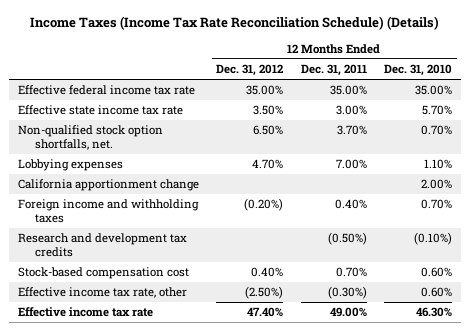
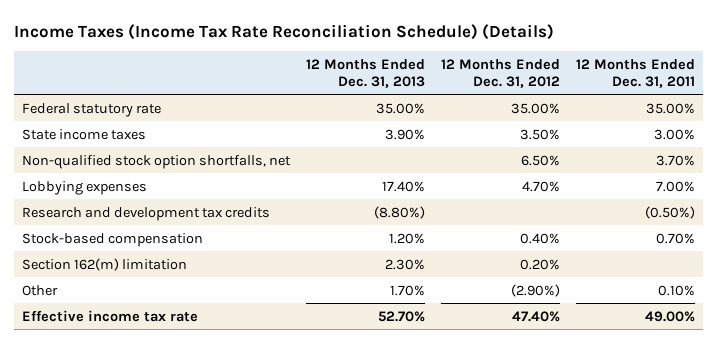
[384,64,453,77] Dec. 31, 2010 -> none
none -> [306,59,426,89] 12 Months Ended Dec. 31, 2013
[18,85,196,96] Effective federal income tax rate -> [22,102,162,117] Federal statutory rate
[18,105,184,116] Effective state income tax rate -> [22,128,147,140] State income taxes
[18,125,164,150] Non-qualified stock option shortfalls, net. -> [22,154,292,169] Non-qualified stock option shortfalls, net
[18,179,200,192] California apportionment change -> none
[18,199,200,223] Foreign income and withholding taxes -> none
[18,267,190,280] Stock-based compensation cost -> [22,232,204,247] Stock-based compensation
none -> [22,257,188,271] Section 162(m) limitation
[18,287,188,299] Effective income tax rate, other -> [22,284,59,296] Other
[245,286,284,300] (2.50%) -> [511,283,561,297] (2.90%)
[327,286,367,300] (0.30%) -> [658,284,696,296] 0.10%

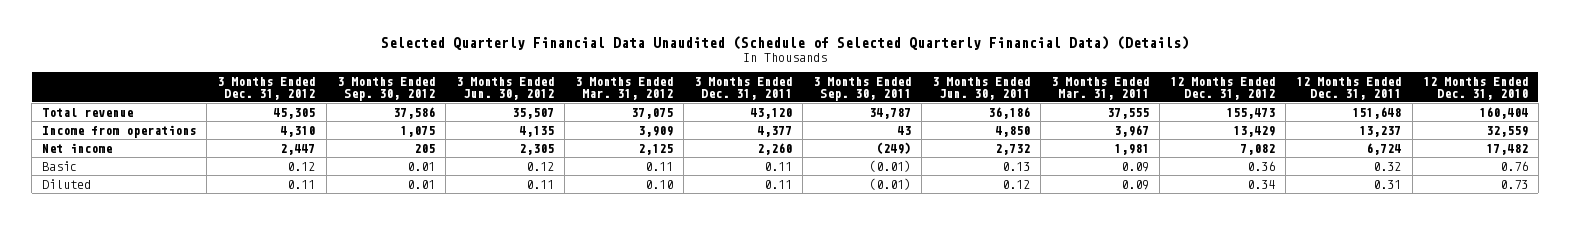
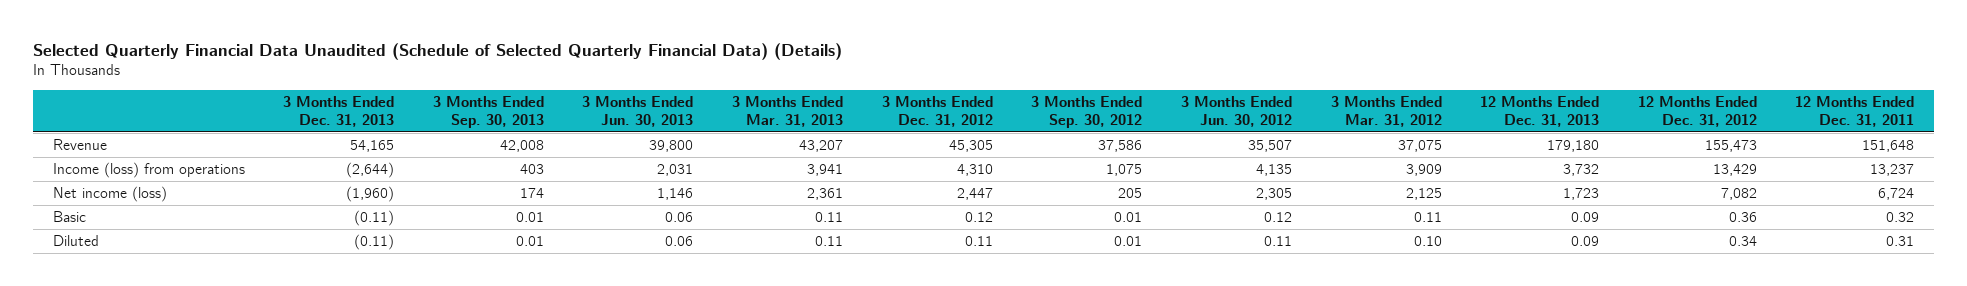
[693,76,792,100] 3 Months Ended Dec. 31, 2011 -> none
[813,76,912,101] 3 Months Ended Sep. 30, 2011 -> none
[932,76,1031,100] 3 Months Ended Jun. 30, 2011 -> none
[1051,76,1150,100] 3 Months Ended Mar. 31, 2011 -> none
[1422,76,1528,100] 12 Months Ended Dec. 31, 2010 -> none
none -> [283,96,395,127] 3 Months Ended Dec. 31, 2013
none -> [432,96,544,128] 3 Months Ended Sep. 30, 2013
none -> [582,96,694,127] 3 Months Ended Jun. 30, 2013
none -> [732,96,844,127] 3 Months Ended Mar. 31, 2013
none -> [1480,96,1600,127] 12 Months Ended Dec. 31, 2013
[42,107,134,117] Total revenue -> [52,139,107,151] Revenue
[42,124,197,138] Income from operations -> [52,162,245,179] Income (loss) from operations
[42,142,113,153] Net income -> [52,186,167,203] Net income (loss)

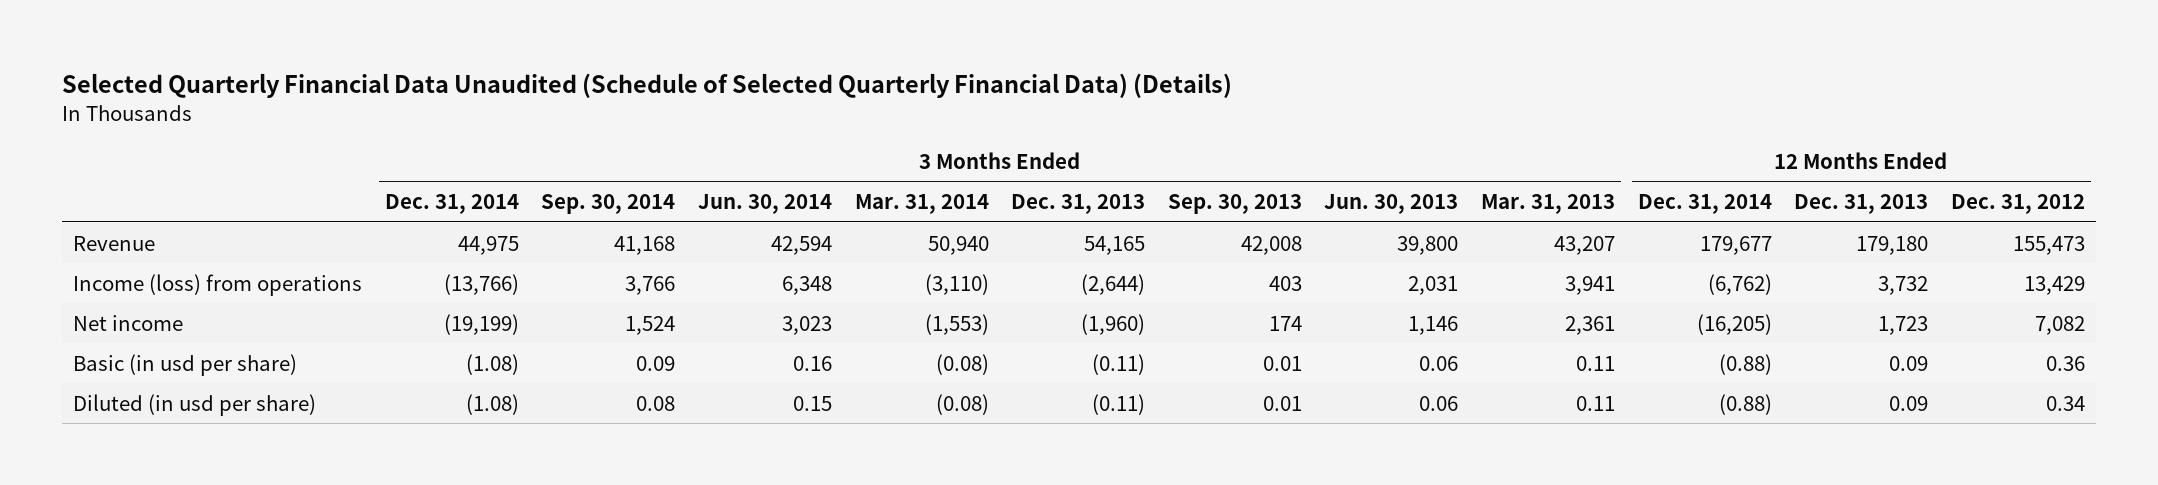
[881,96,993,127] 3 Months Ended Dec. 31, 2012 -> none
[1031,96,1143,128] 3 Months Ended Sep. 30, 2012 -> none
[1180,96,1292,127] 3 Months Ended Jun. 30, 2012 -> none
[1330,96,1442,127] 3 Months Ended Mar. 31, 2012 -> none
[1795,96,1915,127] 12 Months Ended Dec. 31, 2011 -> none
none -> [384,193,519,214] Dec. 31, 2014
none -> [541,193,676,214] Sep. 30, 2014
none -> [697,193,832,214] Jun. 30, 2014
none -> [854,193,989,214] Mar. 31, 2014
none -> [1637,193,1772,214] Dec. 31, 2014
[52,186,167,203] Net income (loss) -> [73,314,184,331] Net income
[52,211,86,223] Basic -> [73,353,298,376] Basic (in usd per share)
[52,235,99,247] Diluted -> [73,393,317,416] Diluted (in usd per share)

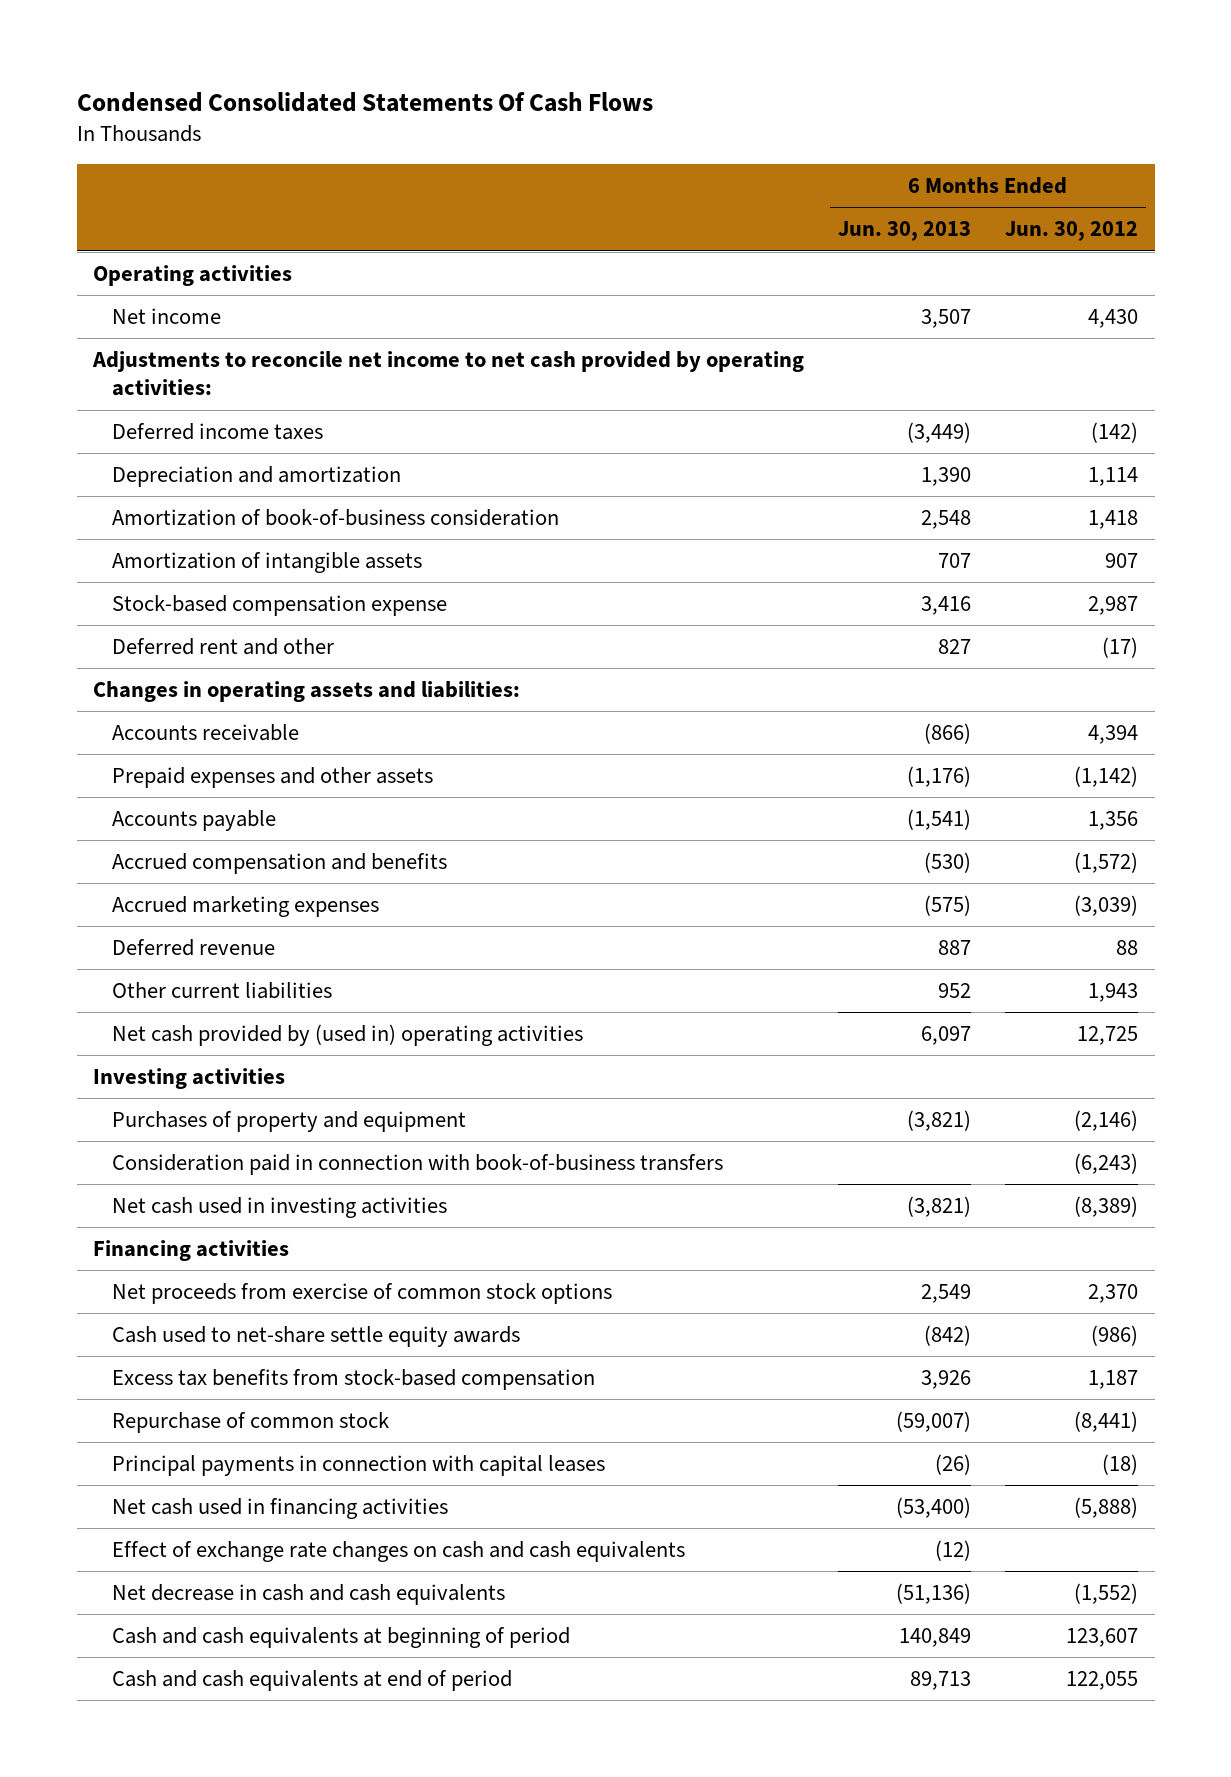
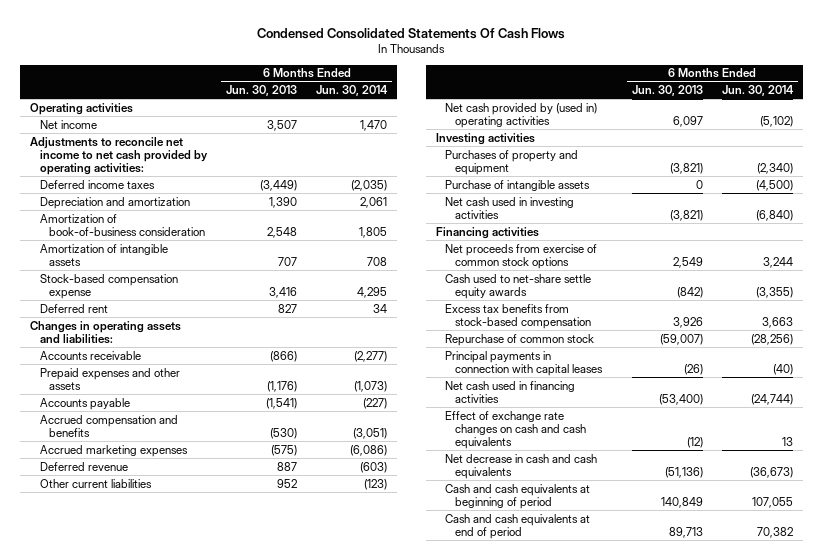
[1004,221,1138,242] Jun. 30, 2012 -> none
none -> [316,85,389,97] Jun. 30, 2014
[112,638,335,656] Deferred rent and other -> [39,303,108,313] Deferred rent
[112,1154,724,1176] Consideration paid in connection with book-of-business transfers -> none
none -> [445,179,591,191] Purchase of intangible assets

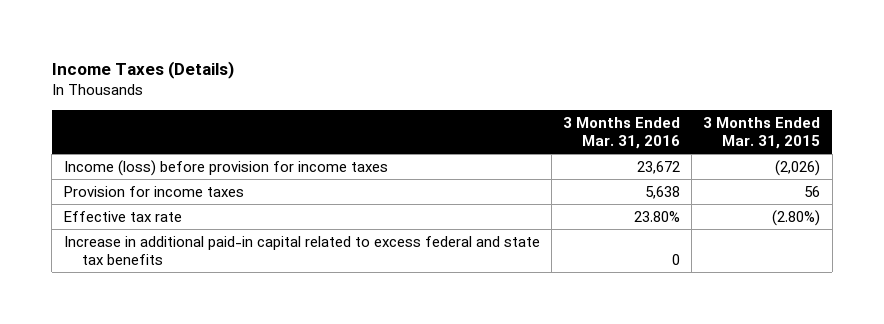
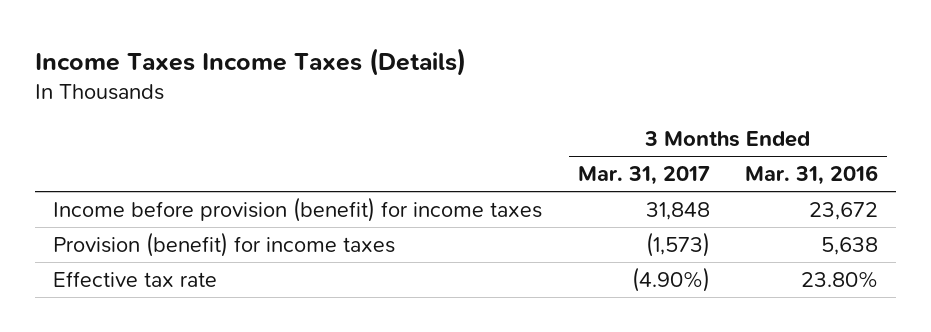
[51,61,234,80] Income Taxes (Details) -> [35,47,467,76] Income Taxes Income Taxes (Details)
[703,117,821,149] 3 Months Ended Mar. 31, 2015 -> none
none -> [577,166,710,186] Mar. 31, 2017
[63,159,388,176] Income (loss) before provision for income taxes -> [53,197,543,223] Income before provision (benefit) for income taxes
[63,185,244,197] Provision for income taxes -> [53,232,396,258] Provision (benefit) for income taxes
[63,235,540,265] Increase in additional paid-in capital related to excess federal and state tax benefits -> none

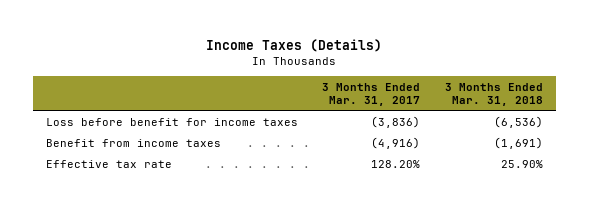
[35,47,467,76] Income Taxes Income Taxes (Details) -> [206,39,383,53] Income Taxes (Details)
[744,165,878,186] Mar. 31, 2016 -> none
none -> [445,82,544,106] 3 Months Ended Mar. 31, 2018
[53,197,543,223] Income before provision (benefit) for income taxes -> [45,117,298,126] Loss before benefit for income taxes
[645,202,710,221] 31,848 -> [371,115,421,128] (3,836)
[53,232,396,258] Provision (benefit) for income taxes -> [45,138,221,147] Benefit from income taxes
[645,232,710,258] (1,573) -> [371,136,421,149] (4,916)
[631,267,710,293] (4.90%) -> [371,159,421,168] 128.20%

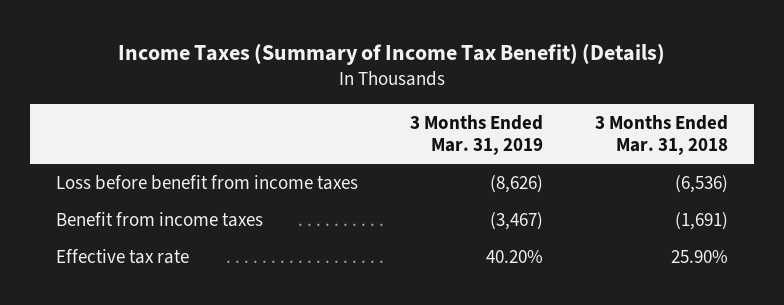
[206,39,383,53] Income Taxes (Details) -> [118,42,666,65] Income Taxes (Summary of Income Tax Benefit) (Details)
[322,82,421,106] 3 Months Ended Mar. 31, 2017 -> none
none -> [410,115,544,155] 3 Months Ended Mar. 31, 2019
[45,117,298,126] Loss before benefit for income taxes -> [56,174,359,190] Loss before benefit from income taxes

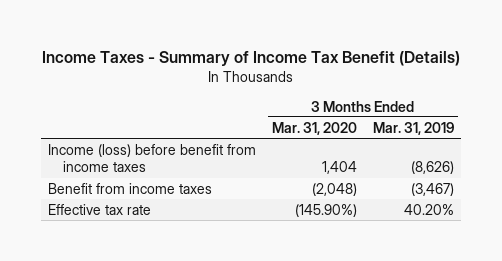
[118,42,666,65] Income Taxes (Summary of Income Tax Benefit) (Details) -> [42,50,461,66] Income Taxes - Summary of Income Tax Benefit (Details)
[595,115,729,155] 3 Months Ended Mar. 31, 2018 -> none
none -> [272,121,358,135] Mar. 31, 2020
[56,174,359,190] Loss before benefit from income taxes -> [48,143,257,173] Income (loss) before benefit from income taxes

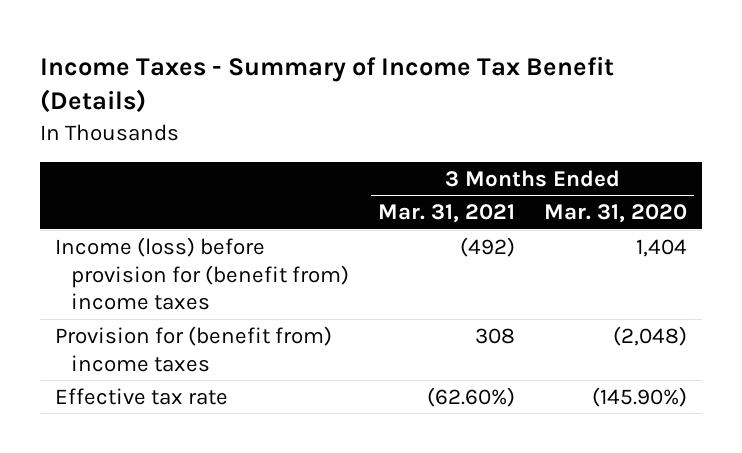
[372,121,454,135] Mar. 31, 2019 -> none
none -> [378,203,516,223] Mar. 31, 2021
[48,143,257,173] Income (loss) before benefit from income taxes -> [54,236,350,311] Income (loss) before provision for (benefit from) income taxes
[48,182,213,194] Benefit from income taxes -> [54,325,332,372] Provision for (benefit from) income taxes

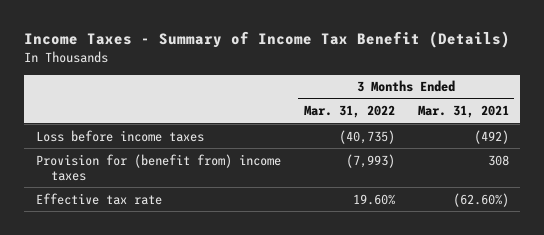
[544,203,688,223] Mar. 31, 2020 -> none
none -> [303,105,395,119] Mar. 31, 2022
[54,236,350,311] Income (loss) before provision for (benefit from) income taxes -> [35,129,204,142] Loss before income taxes

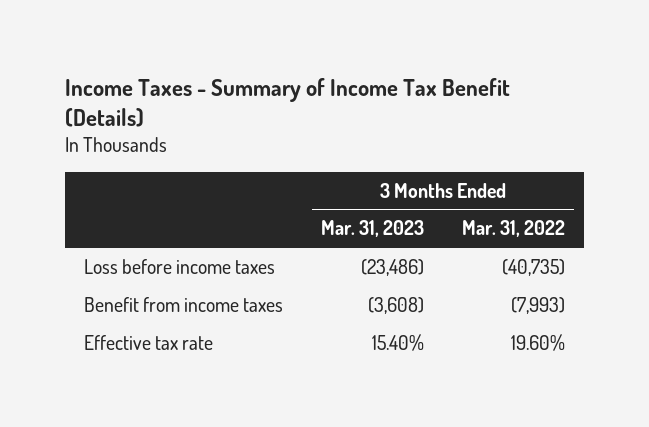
[417,105,509,119] Mar. 31, 2021 -> none
none -> [321,220,425,238] Mar. 31, 2023
[35,153,281,181] Provision for (benefit from) income taxes -> [84,296,284,312] Benefit from income taxes

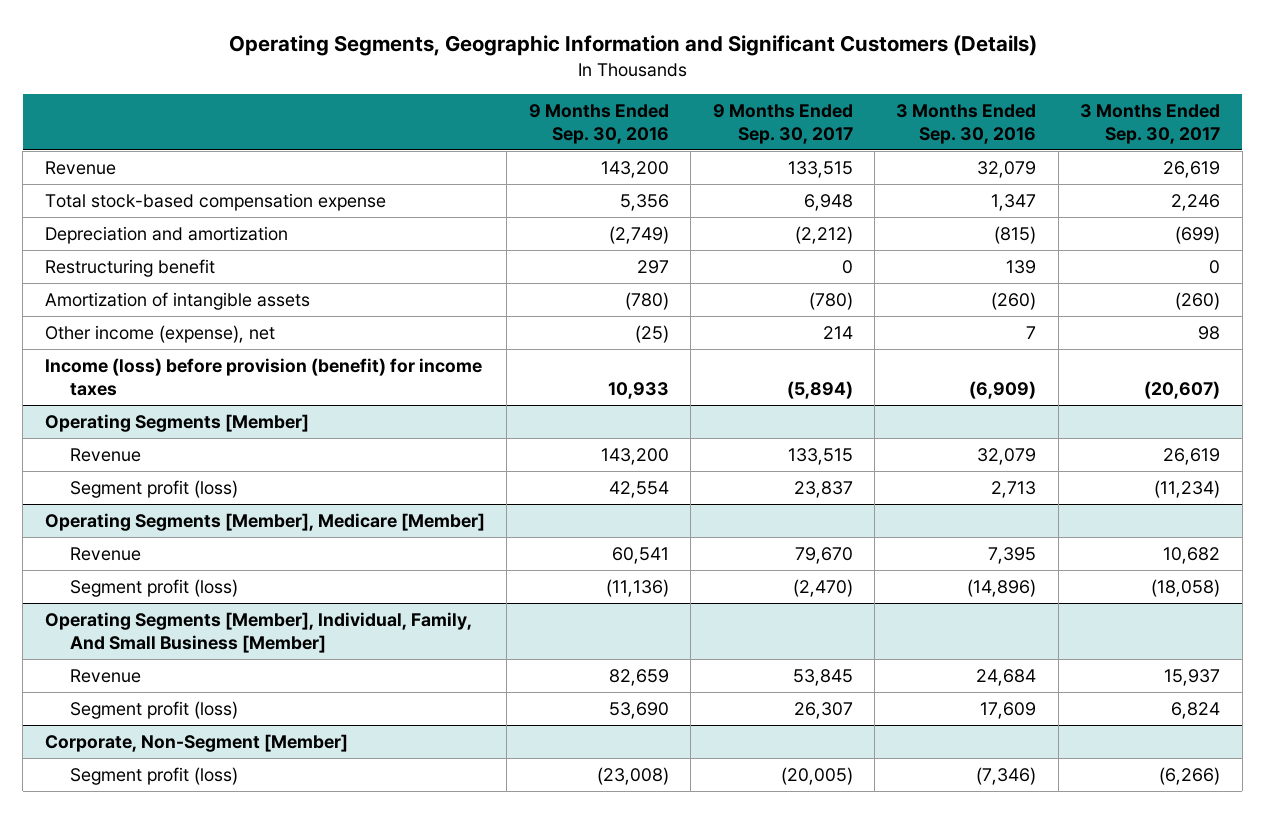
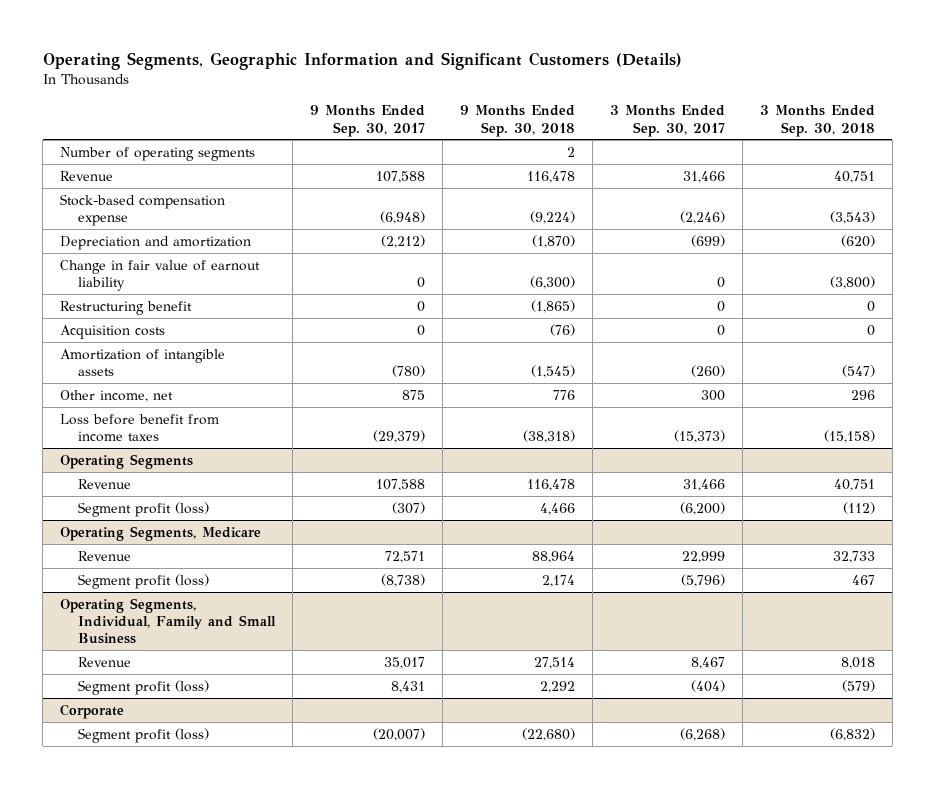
[528,104,669,144] 9 Months Ended Sep. 30, 2016 -> none
[896,104,1037,144] 3 Months Ended Sep. 30, 2016 -> none
none -> [460,105,576,137] 9 Months Ended Sep. 30, 2018
none -> [759,105,875,137] 3 Months Ended Sep. 30, 2018
none -> [60,146,256,161] Number of operating segments
[787,161,853,179] 133,515 -> [376,170,426,183] 107,588
[1163,161,1221,179] 26,619 -> [682,170,725,183] 31,466
[44,193,386,212] Total stock-based compensation expense -> [60,193,226,226] Stock-based compensation expense
[803,194,853,212] 6,948 -> [380,210,426,224] (6,948)
[1171,194,1221,212] 2,246 -> [679,210,725,224] (2,246)
none -> [60,259,261,291] Change in fair value of earnout liability
none -> [60,324,166,339] Acquisition costs
[44,325,275,344] Other income (expense), net -> [60,389,174,402] Other income, net
[822,326,853,340] 214 -> [402,389,426,400] 875
[1198,326,1221,341] 98 -> [700,389,725,401] 300
[44,358,482,396] Income (loss) before provision (benefit) for income taxes -> [60,413,220,442] Loss before benefit from income taxes
[786,380,853,399] (5,894) -> [373,429,426,443] (29,379)
[1144,380,1221,399] (20,607) -> [673,429,725,443] (15,373)
[44,414,309,433] Operating Segments [Member] -> [60,453,194,469] Operating Segments
[787,448,853,466] 133,515 -> [376,478,426,491] 107,588
[1163,448,1221,466] 26,619 -> [682,478,725,491] 31,466
[793,481,853,499] 23,837 -> [392,501,426,514] (307)
[1154,480,1221,499] (11,234) -> [679,501,725,515] (6,200)
[44,513,485,532] Operating Segments [Member], Medicare [Member] -> [60,525,262,541] Operating Segments, Medicare
[794,547,853,565] 79,670 -> [385,550,426,563] 72,571
[1163,547,1221,565] 10,682 -> [681,550,725,563] 22,999
[792,579,853,598] (2,470) -> [381,573,426,587] (8,738)
[1151,579,1221,598] (18,058) -> [680,573,725,587] (5,796)
[44,612,472,653] Operating Segments [Member], Individual, Family, And Small Business [Member] -> [60,597,277,645] Operating Segments, Individual, Family and Small Business
[792,669,853,687] 53,845 -> [384,656,426,669] 35,017
[1164,669,1221,687] 15,937 -> [690,656,725,669] 8,467
[793,702,853,720] 26,307 -> [391,680,426,693] 8,431
[1171,702,1221,720] 6,824 -> [690,679,725,692] (404)
[44,734,348,753] Corporate, Non-Segment [Member] -> [60,703,125,719] Corporate
[780,767,853,786] (20,005) -> [373,727,426,741] (20,007)
[1159,767,1221,786] (6,266) -> [679,727,725,741] (6,268)

